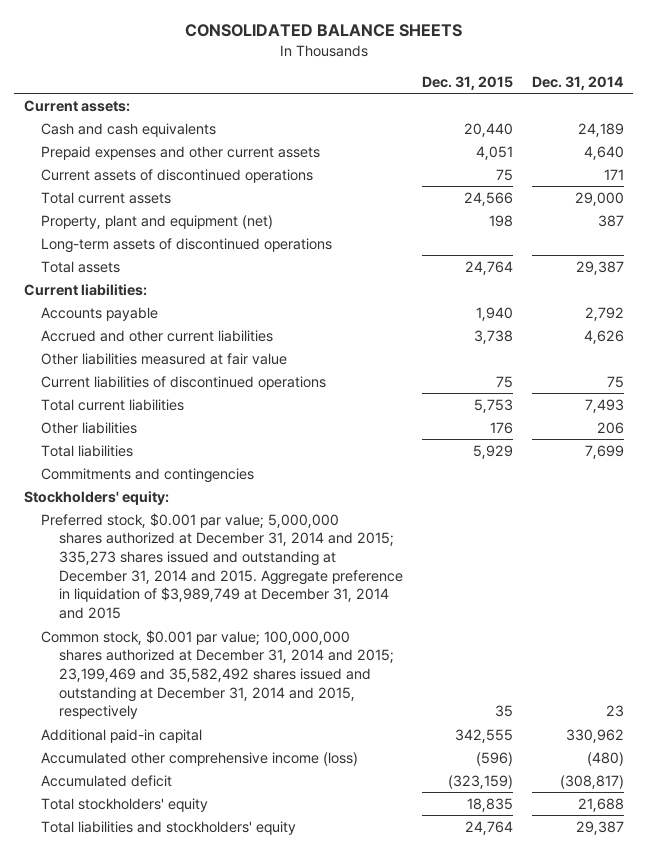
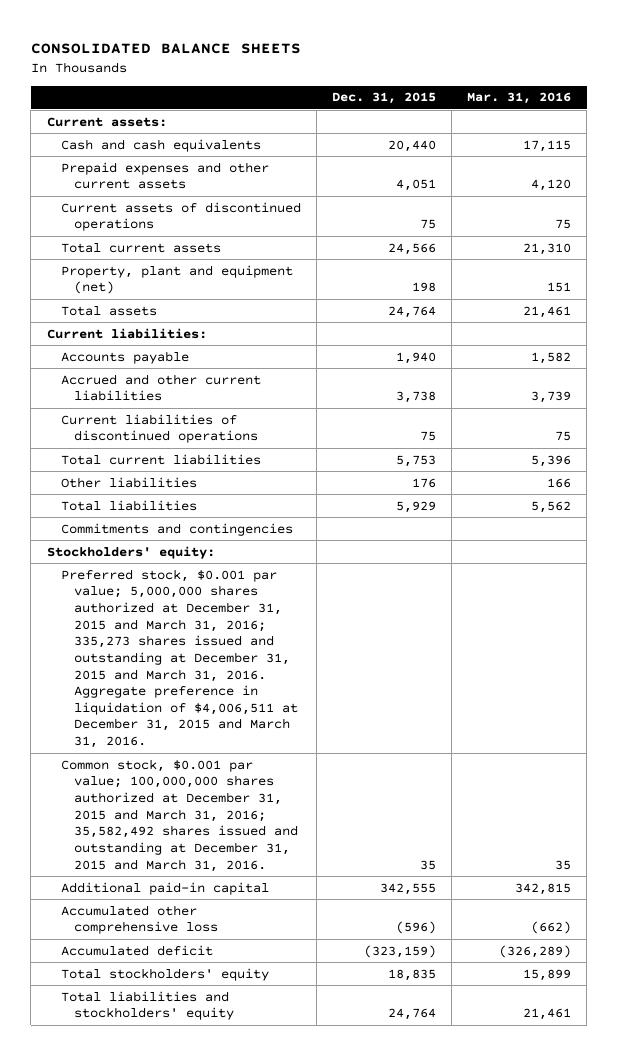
[532,75,625,90] Dec. 31, 2014 -> none
none -> [467,92,572,105] Mar. 31, 2016
[41,237,333,253] Long-term assets of discontinued operations -> none
[41,352,288,365] Other liabilities measured at fair value -> none
[41,512,404,620] Preferred stock, $0.001 par value; 5,000,000 shares authorized at December 31, 2014 and 2015; 335,273 shares issued and outstanding at December 31, 2014 and 2015. Aggregate preference in liquidation of $3,989,749 at December 31, 2014 and 2015 -> [60,568,299,749] Preferred stock, $0.001 par value; 5,000,000 shares authorized at December 31, 2015 and March 31, 2016; 335,273 shares issued and outstanding at December 31, 2015 and March 31, 2016. Aggregate preference in liquidation of $4,006,511 at December 31, 2015 and March 31, 2016.
[41,629,395,720] Common stock, $0.001 par value; 100,000,000 shares authorized at December 31, 2014 and 2015; 23,199,469 and 35,582,492 shares issued and outstanding at December 31, 2014 and 2015, respectively -> [60,758,299,872] Common stock, $0.001 par value; 100,000,000 shares authorized at December 31, 2015 and March 31, 2016; 35,582,492 shares issued and outstanding at December 31, 2015 and March 31, 2016.
[41,751,359,766] Accumulated other comprehensive income (loss) -> [60,904,219,935] Accumulated other comprehensive loss

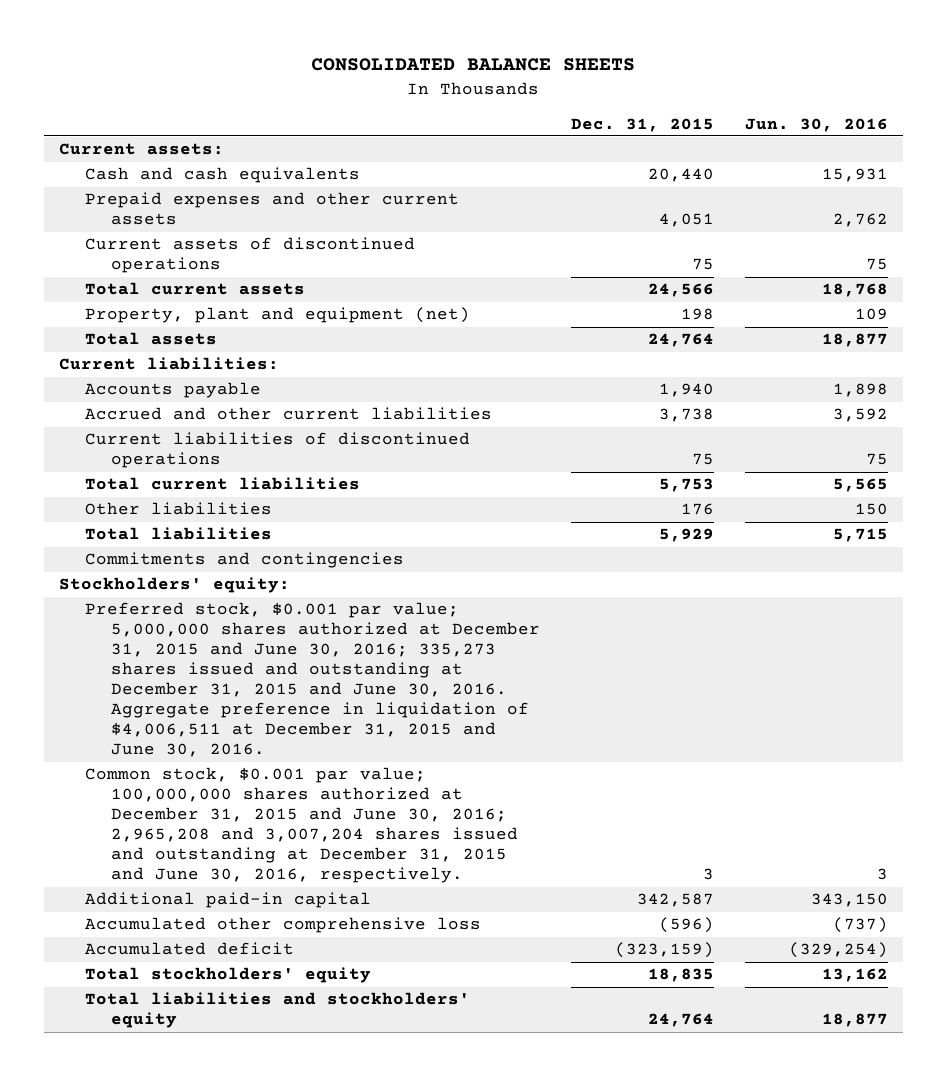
[467,92,572,105] Mar. 31, 2016 -> none
none -> [744,117,888,132] Jun. 30, 2016
[60,568,299,749] Preferred stock, $0.001 par value; 5,000,000 shares authorized at December 31, 2015 and March 31, 2016; 335,273 shares issued and outstanding at December 31, 2015 and March 31, 2016. Aggregate preference in liquidation of $4,006,511 at December 31, 2015 and March 31, 2016. -> [85,602,541,758] Preferred stock, $0.001 par value; 5,000,000 shares authorized at December 31, 2015 and June 30, 2016; 335,273 shares issued and outstanding at December 31, 2015 and June 30, 2016. Aggregate preference in liquidation of $4,006,511 at December 31, 2015 and June 30, 2016.
[60,758,299,872] Common stock, $0.001 par value; 100,000,000 shares authorized at December 31, 2015 and March 31, 2016; 35,582,492 shares issued and outstanding at December 31, 2015 and March 31, 2016. -> [85,767,519,884] Common stock, $0.001 par value; 100,000,000 shares authorized at December 31, 2015 and June 30, 2016; 2,965,208 and 3,007,204 shares issued and outstanding at December 31, 2015 and June 30, 2016, respectively.
[419,859,436,870] 35 -> [702,868,714,881] 3
[379,882,436,895] 342,555 -> [636,893,714,908] 342,587

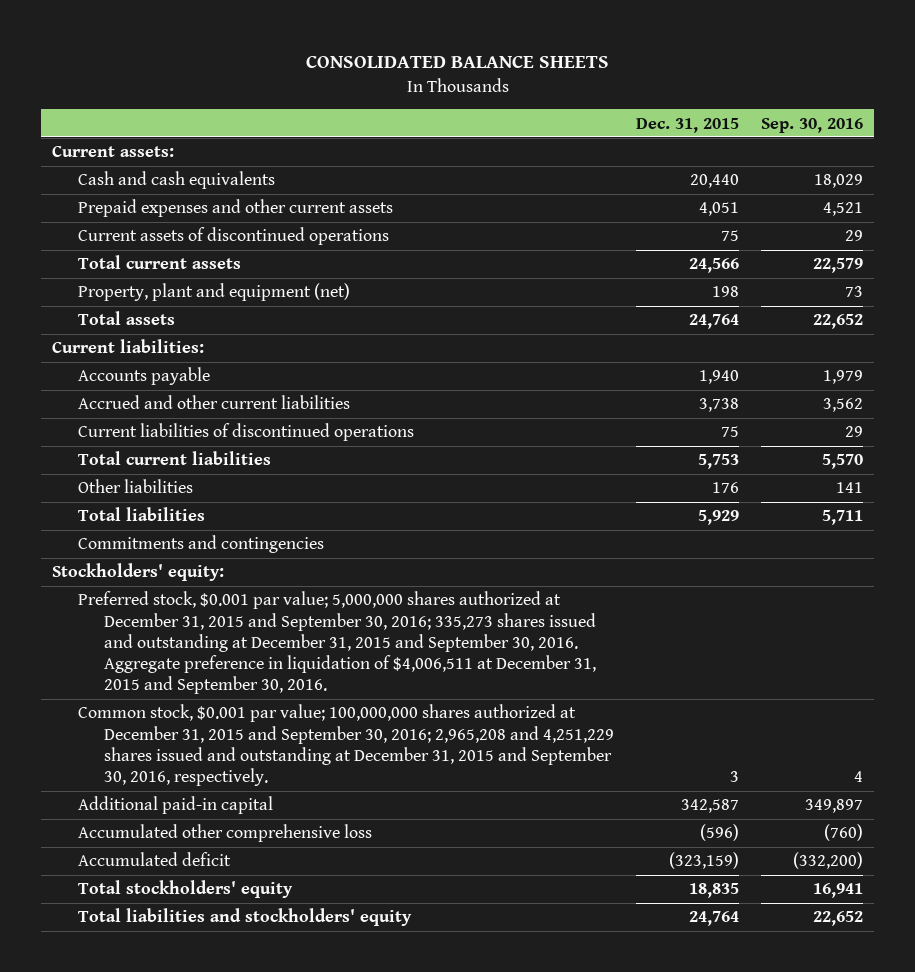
[744,117,888,132] Jun. 30, 2016 -> none
none -> [761,117,864,133] Sep. 30, 2016
[85,602,541,758] Preferred stock, $0.001 par value; 5,000,000 shares authorized at December 31, 2015 and June 30, 2016; 335,273 shares issued and outstanding at December 31, 2015 and June 30, 2016. Aggregate preference in liquidation of $4,006,511 at December 31, 2015 and June 30, 2016. -> [77,591,597,695] Preferred stock, $0.001 par value; 5,000,000 shares authorized at December 31, 2015 and September 30, 2016; 335,273 shares issued and outstanding at December 31, 2015 and September 30, 2016. Aggregate preference in liquidation of $4,006,511 at December 31, 2015 and September 30, 2016.
[85,767,519,884] Common stock, $0.001 par value; 100,000,000 shares authorized at December 31, 2015 and June 30, 2016; 2,965,208 and 3,007,204 shares issued and outstanding at December 31, 2015 and June 30, 2016, respectively. -> [77,704,615,787] Common stock, $0.001 par value; 100,000,000 shares authorized at December 31, 2015 and September 30, 2016; 2,965,208 and 4,251,229 shares issued and outstanding at December 31, 2015 and September 30, 2016, respectively.

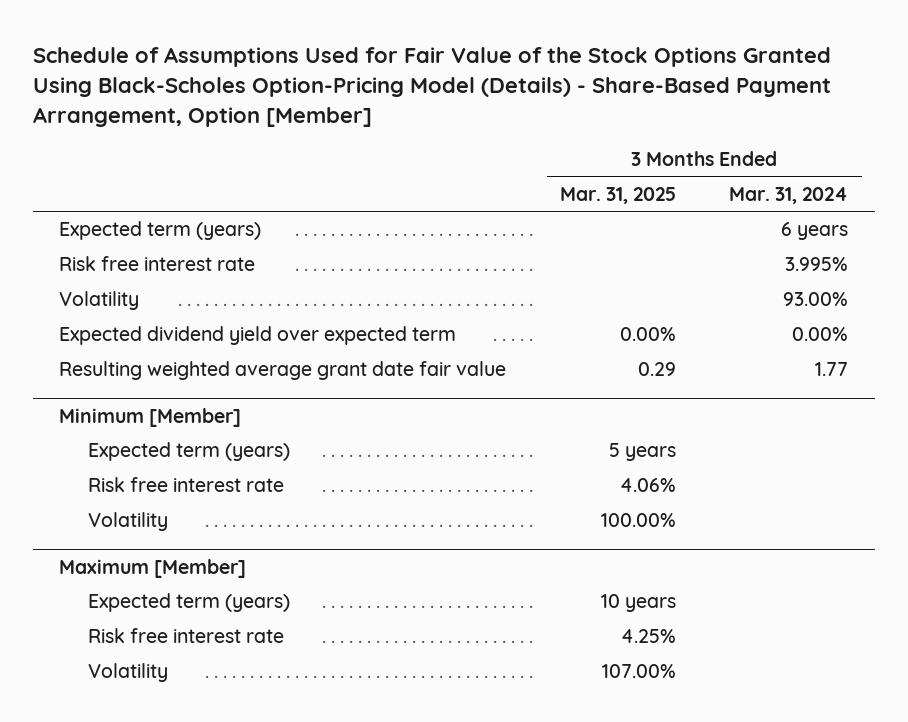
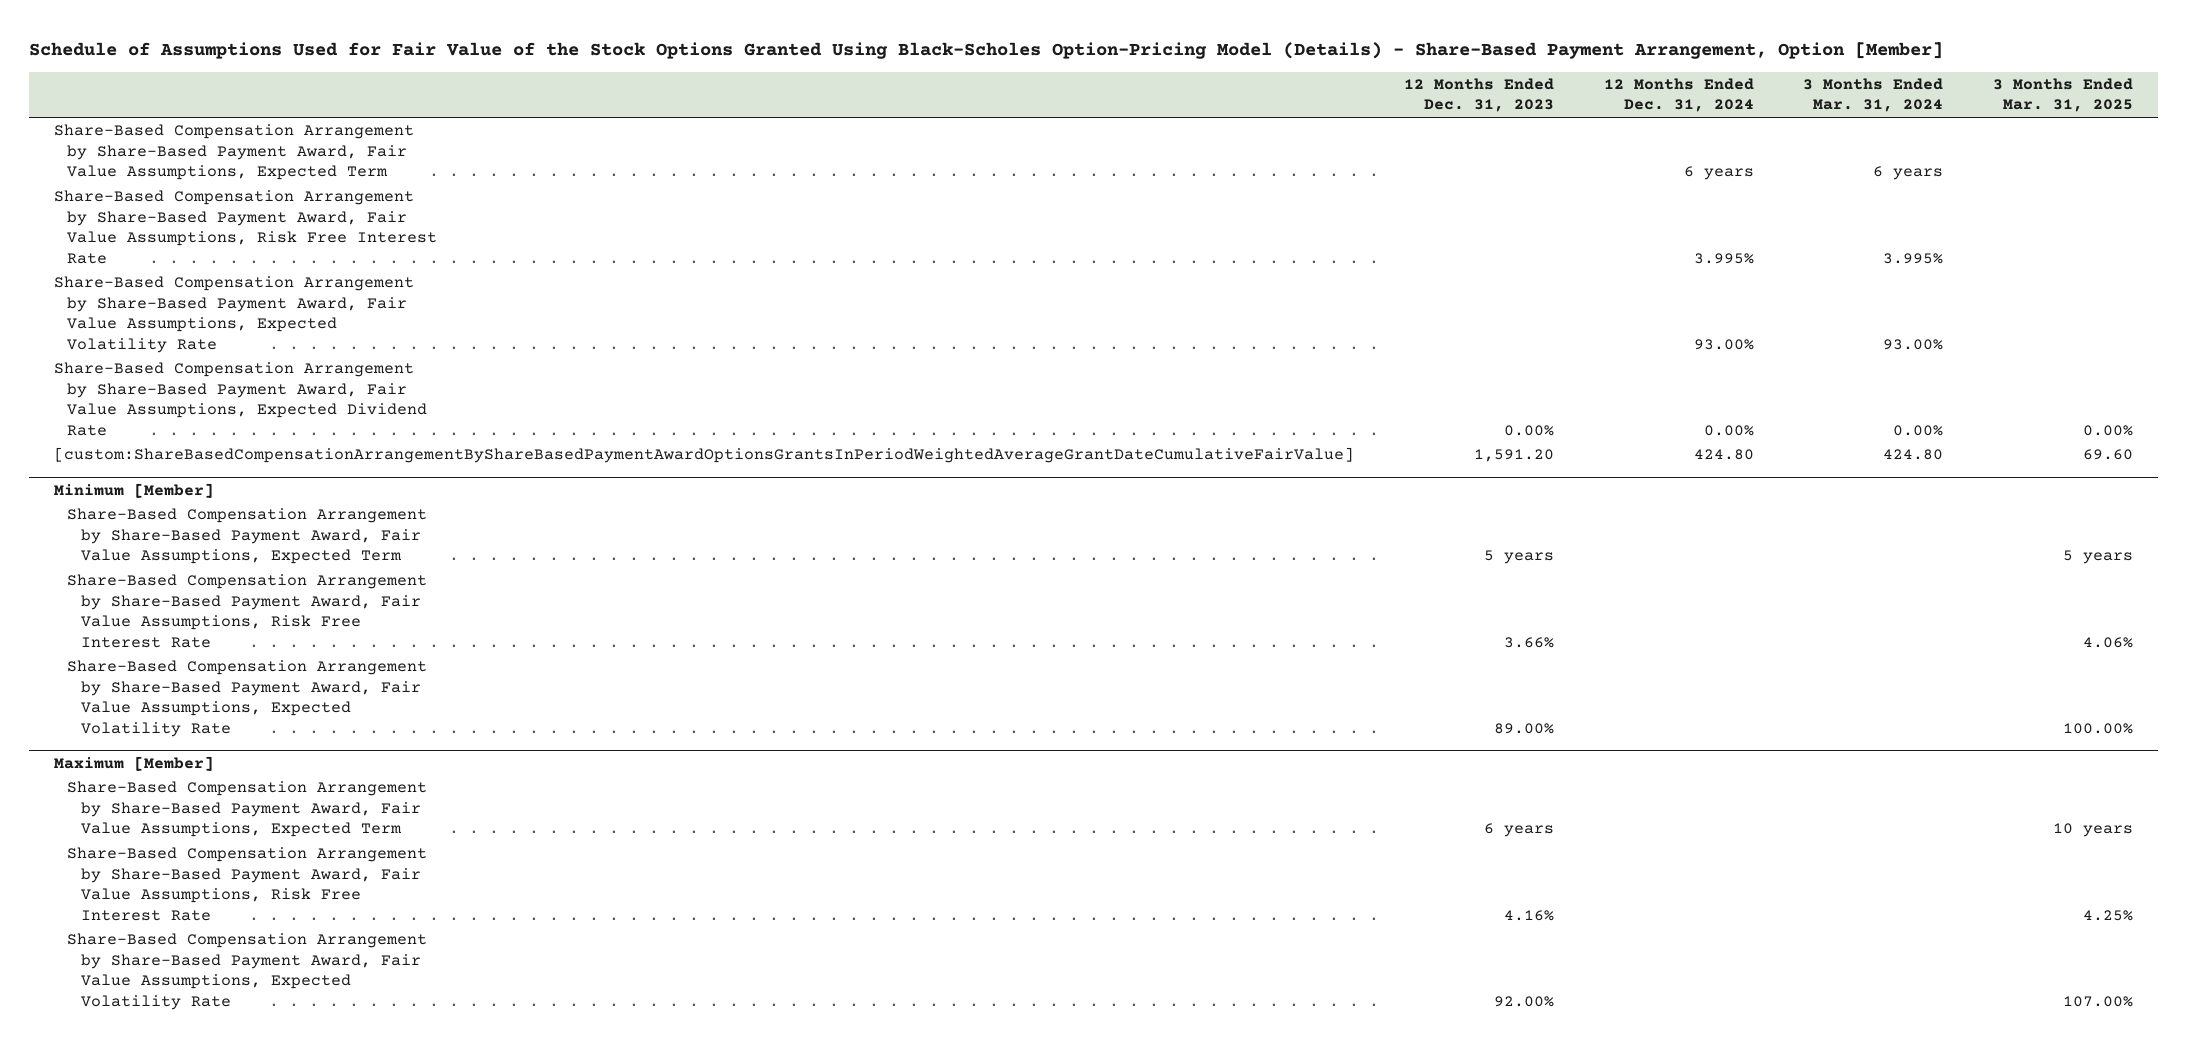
none -> [1403,77,1554,113] 12 Months Ended Dec. 31, 2023
none -> [1603,77,1754,113] 12 Months Ended Dec. 31, 2024
[59,361,507,381] Resulting weighted average grant date fair value -> none
[59,221,262,241] Expected term (years) -> [54,124,415,181] Share-Based Compensation Arrangement by Share-Based Payment Award, Fair Value Assumptions, Expected Term
[59,256,256,272] Risk free interest rate -> [54,190,438,264] Share-Based Compensation Arrangement by Share-Based Payment Award, Fair Value Assumptions, Risk Free Interest Rate
[59,291,140,311] Volatility -> [54,276,415,353] Share-Based Compensation Arrangement by Share-Based Payment Award, Fair Value Assumptions, Expected Volatility Rate
[59,326,457,346] Expected dividend yield over expected term -> [54,362,428,436] Share-Based Compensation Arrangement by Share-Based Payment Award, Fair Value Assumptions, Expected Dividend Rate
none -> [54,447,1355,464] [custom:ShareBasedCompensationArrangementByShareBasedPaymentAwardOptionsGrantsInPeriodWeightedAverageGrantDateCumulativeFairValue]
[87,442,290,462] Expected term (years) -> [67,508,428,565] Share-Based Compensation Arrangement by Share-Based Payment Award, Fair Value Assumptions, Expected Term
[87,477,284,493] Risk free interest rate -> [67,574,428,648] Share-Based Compensation Arrangement by Share-Based Payment Award, Fair Value Assumptions, Risk Free Interest Rate
[87,512,168,532] Volatility -> [67,660,428,737] Share-Based Compensation Arrangement by Share-Based Payment Award, Fair Value Assumptions, Expected Volatility Rate
[87,593,290,613] Expected term (years) -> [67,781,428,838] Share-Based Compensation Arrangement by Share-Based Payment Award, Fair Value Assumptions, Expected Term
[87,628,284,644] Risk free interest rate -> [67,847,428,921] Share-Based Compensation Arrangement by Share-Based Payment Award, Fair Value Assumptions, Risk Free Interest Rate
[87,663,168,683] Volatility -> [67,933,428,1010] Share-Based Compensation Arrangement by Share-Based Payment Award, Fair Value Assumptions, Expected Volatility Rate

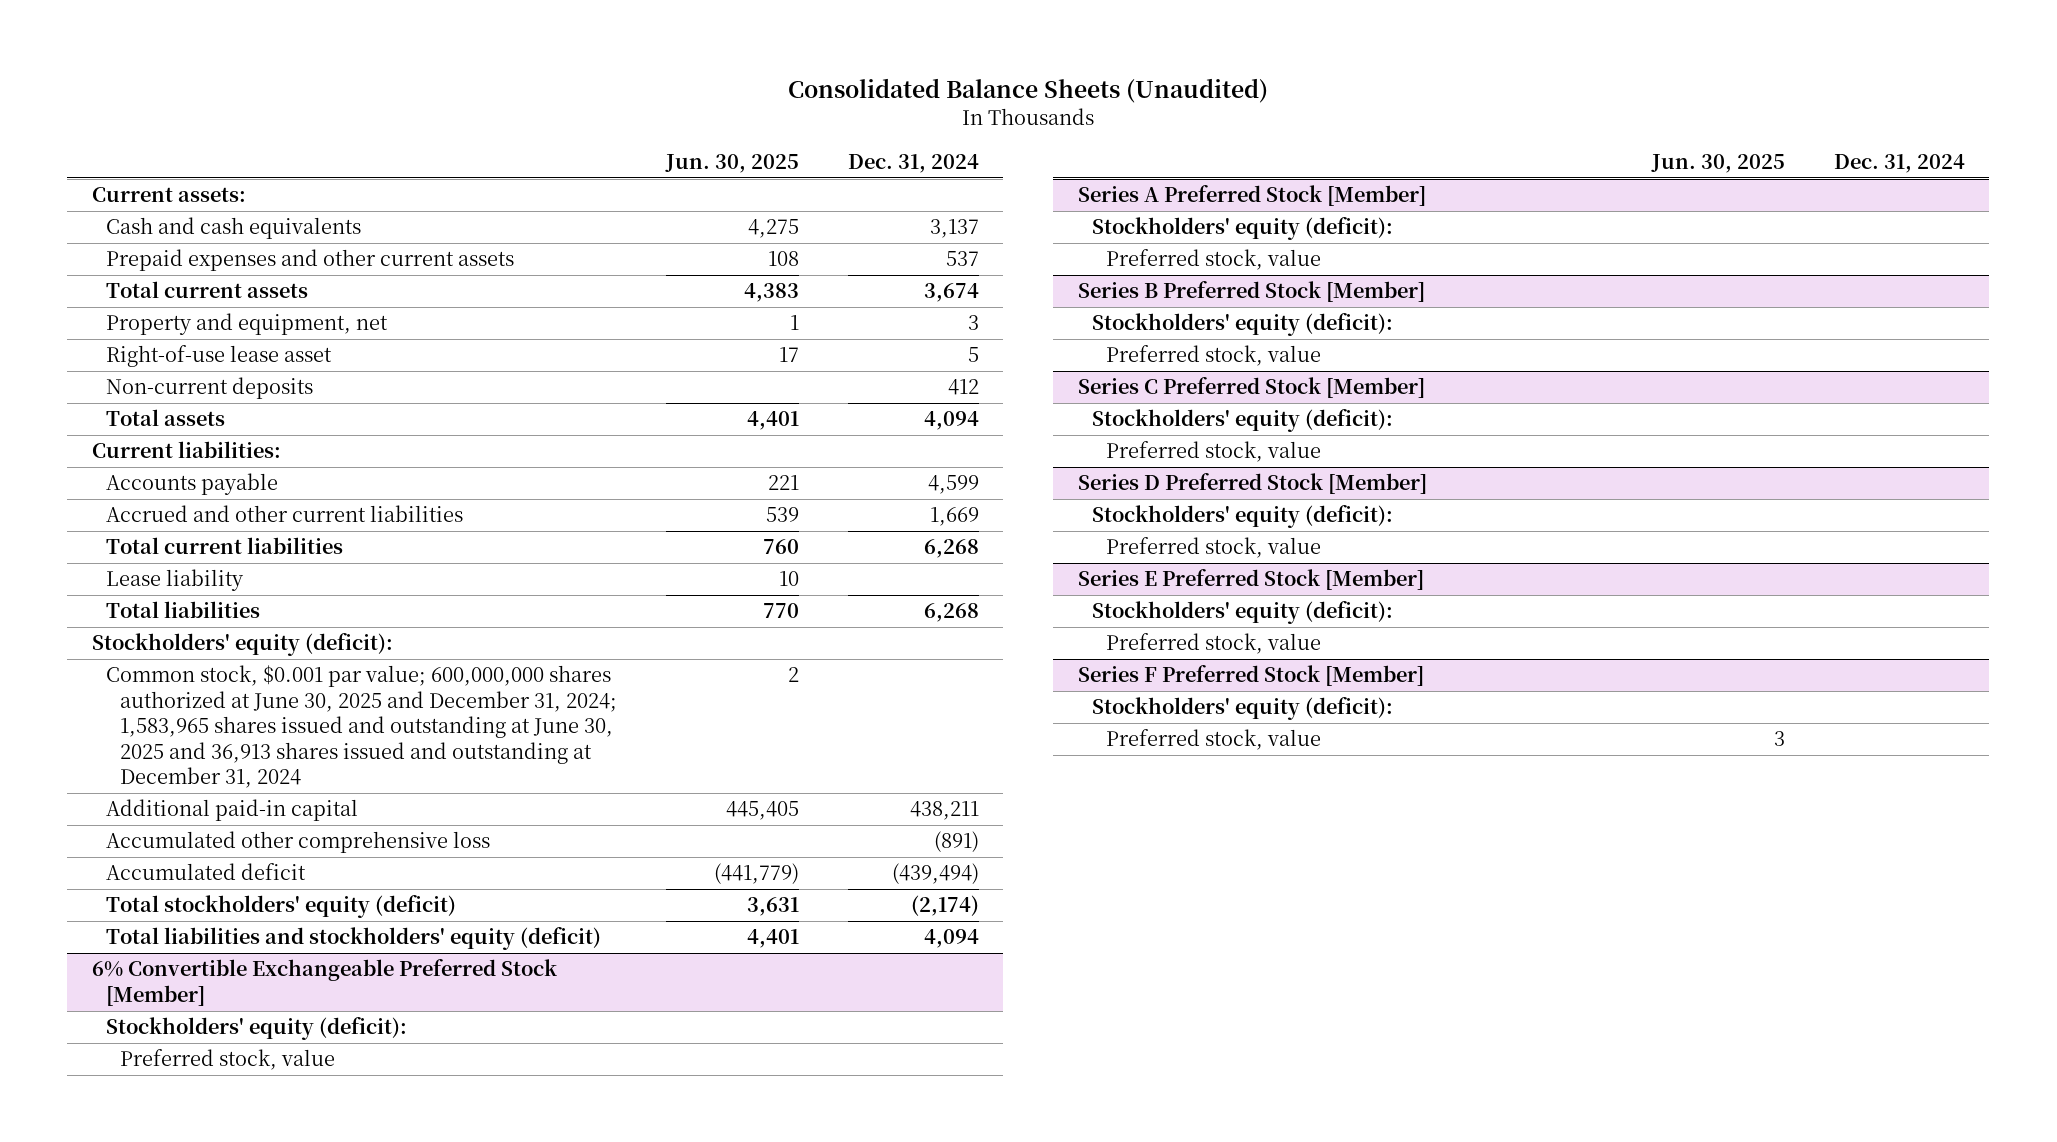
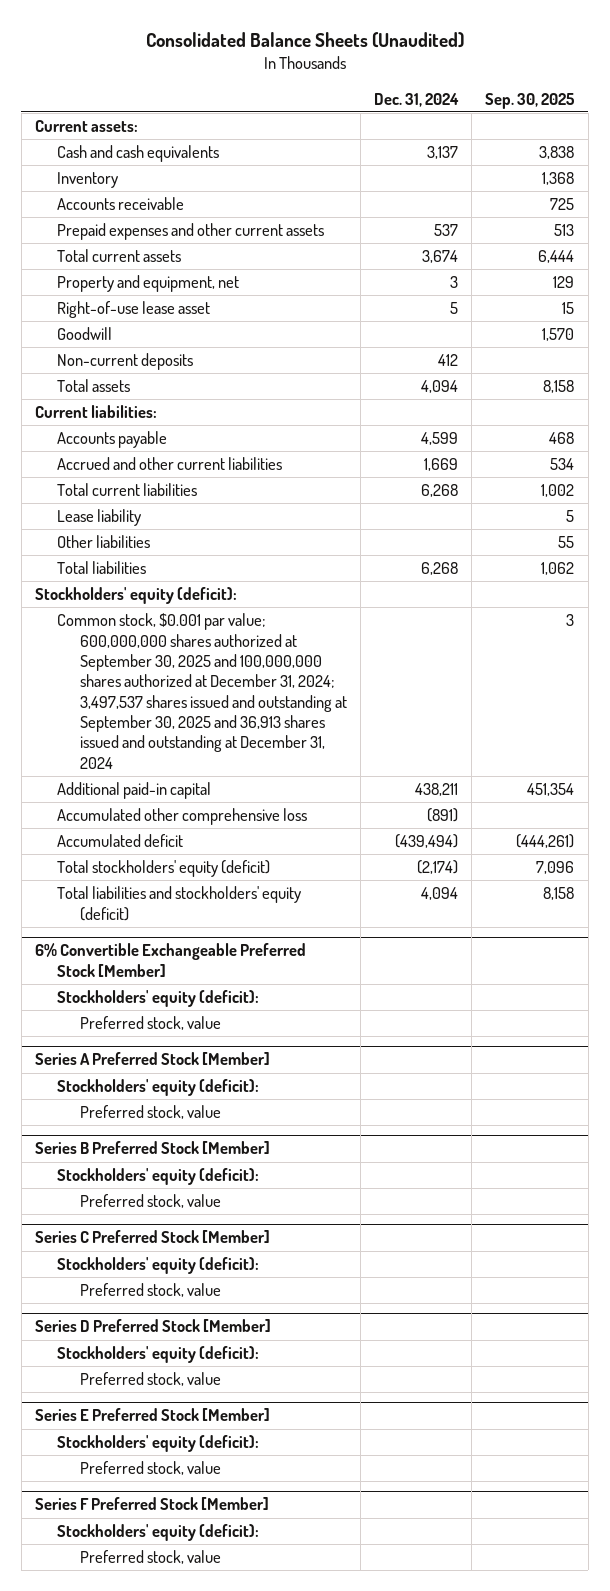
[665,153,800,173] Jun. 30, 2025 -> none
none -> [485,92,576,109] Sep. 30, 2025
none -> [57,172,119,189] Inventory
none -> [57,197,185,211] Accounts receivable
none -> [57,327,113,341] Goodwill
none -> [57,535,151,549] Other liabilities
[106,665,618,789] Common stock, $0.001 par value; 600,000,000 shares authorized at June 30, 2025 and December 31, 2024; 1,583,965 shares issued and outstanding at June 30, 2025 and 36,913 shares issued and outstanding at December 31, 2024 -> [57,613,347,769] Common stock, $0.001 par value; 600,000,000 shares authorized at September 30, 2025 and 100,000,000 shares authorized at December 31, 2024; 3,497,537 shares issued and outstanding at September 30, 2025 and 36,913 shares issued and outstanding at December 31, 2024

